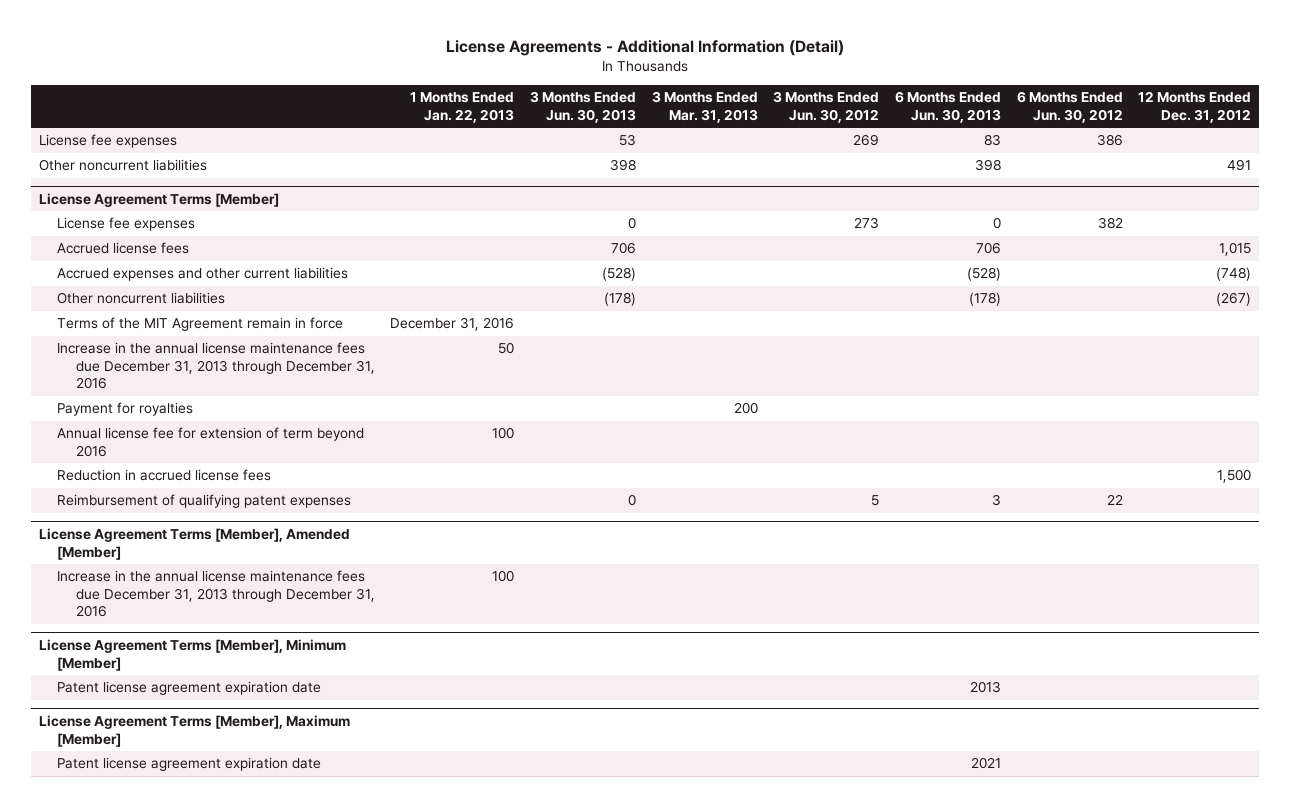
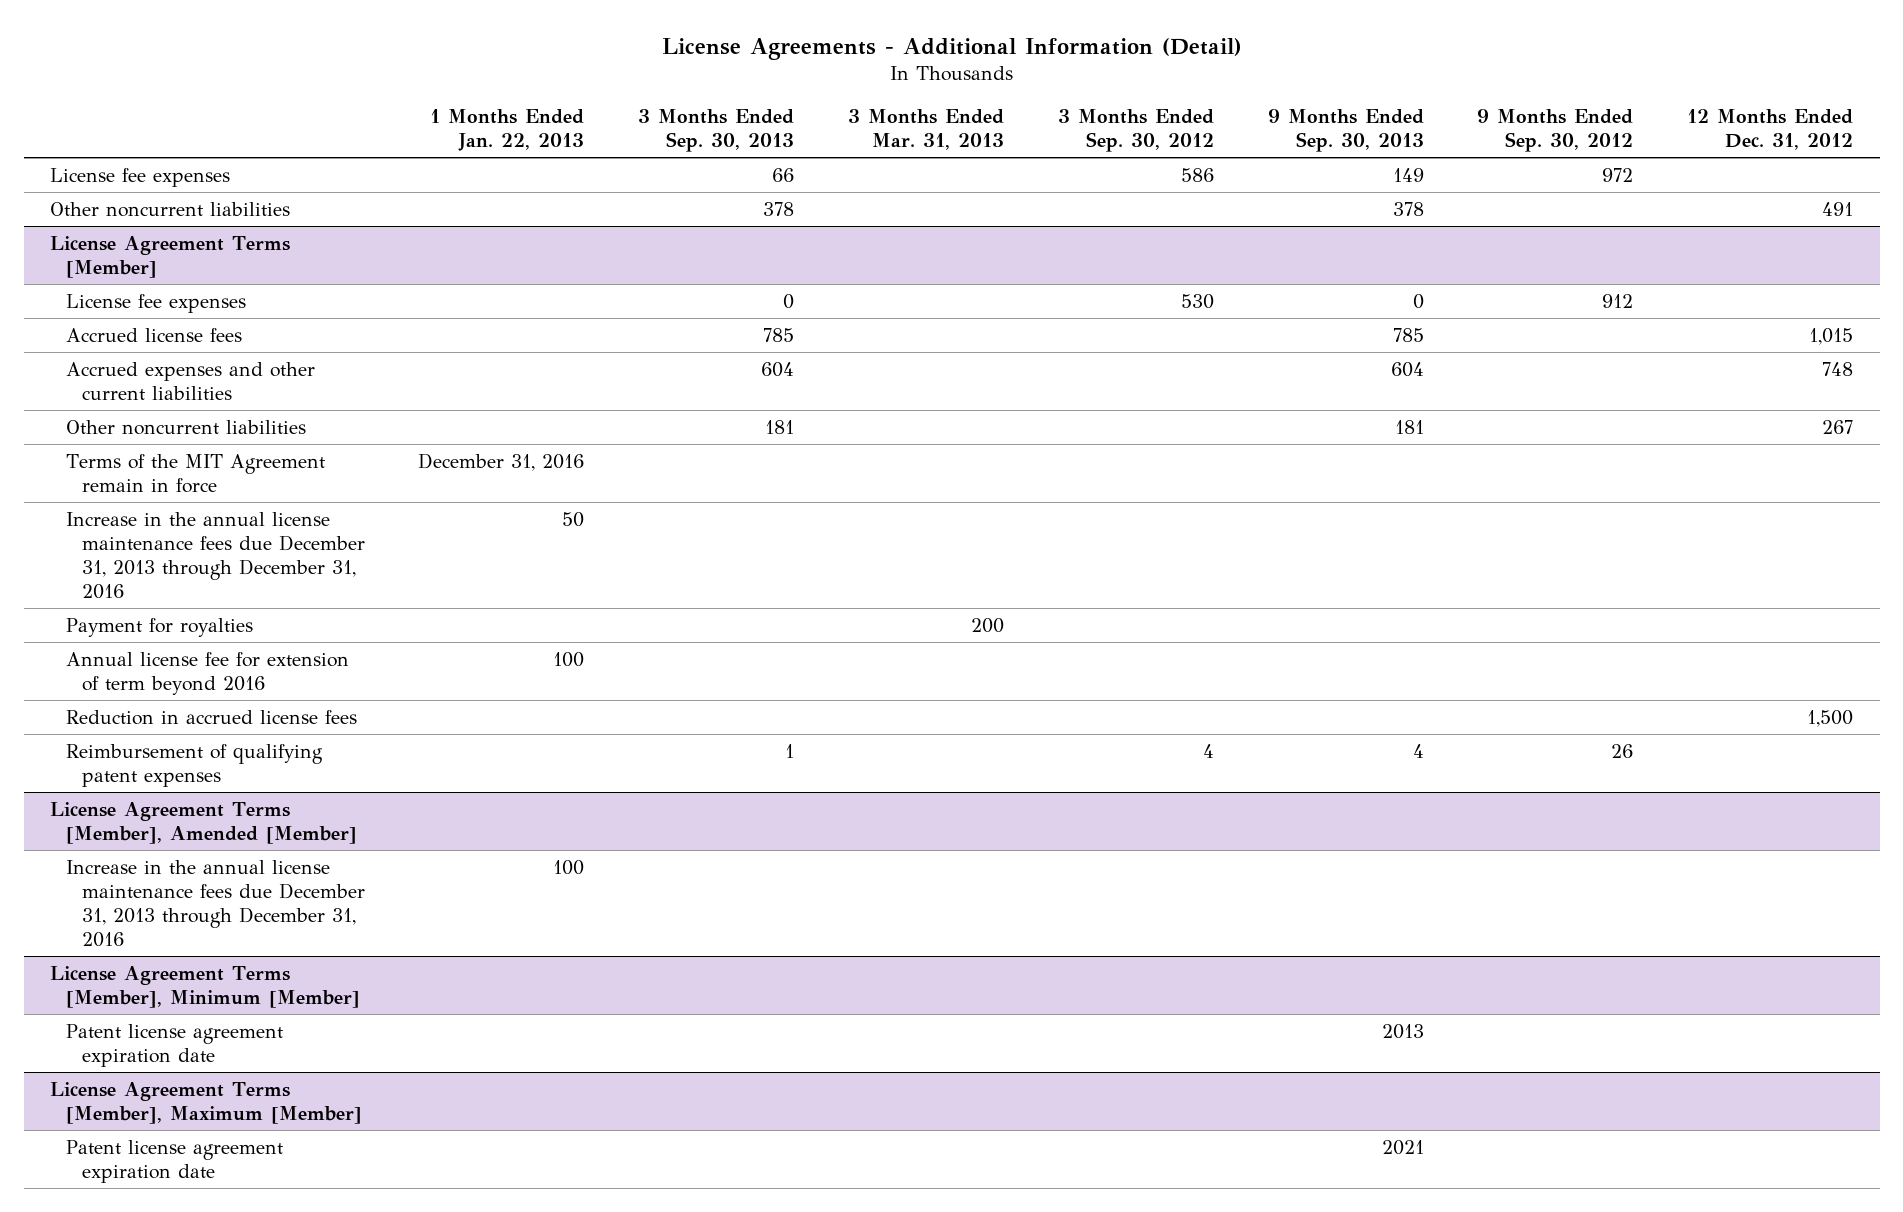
[530,91,637,123] 3 Months Ended Jun. 30, 2013 -> none
[773,91,880,123] 3 Months Ended Jun. 30, 2012 -> none
[895,91,1002,123] 6 Months Ended Jun. 30, 2013 -> none
[1016,91,1123,123] 6 Months Ended Jun. 30, 2012 -> none
none -> [638,108,795,152] 3 Months Ended Sep. 30, 2013
none -> [1057,108,1214,152] 3 Months Ended Sep. 30, 2012
none -> [1267,108,1424,152] 9 Months Ended Sep. 30, 2013
none -> [1477,108,1634,152] 9 Months Ended Sep. 30, 2012
[1216,267,1252,282] (748) -> [1822,361,1854,376] 748
[1216,292,1252,307] (267) -> [1822,419,1854,434] 267

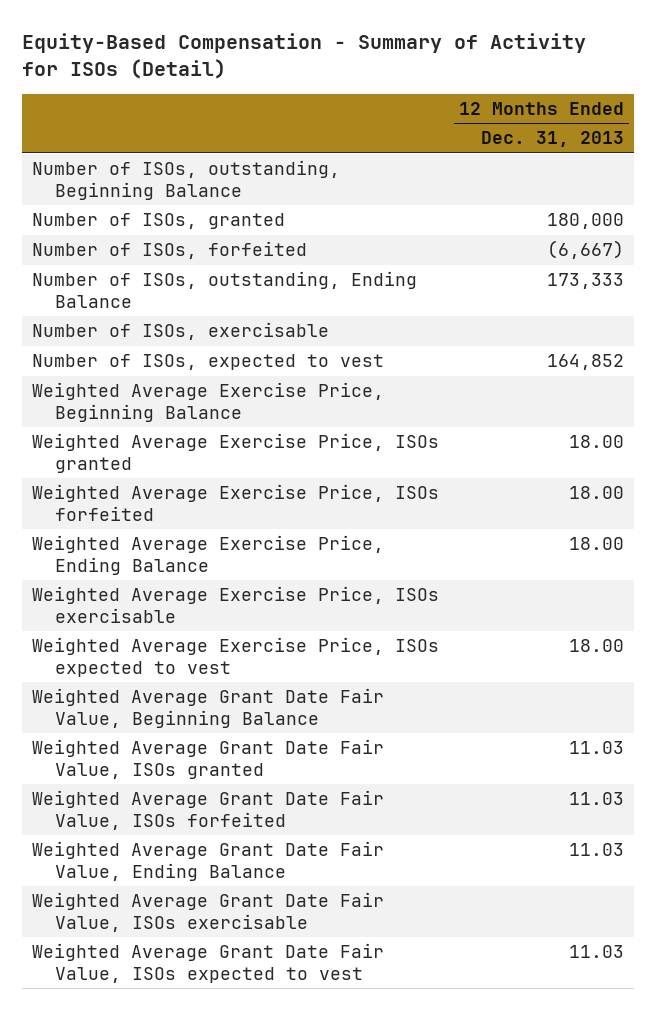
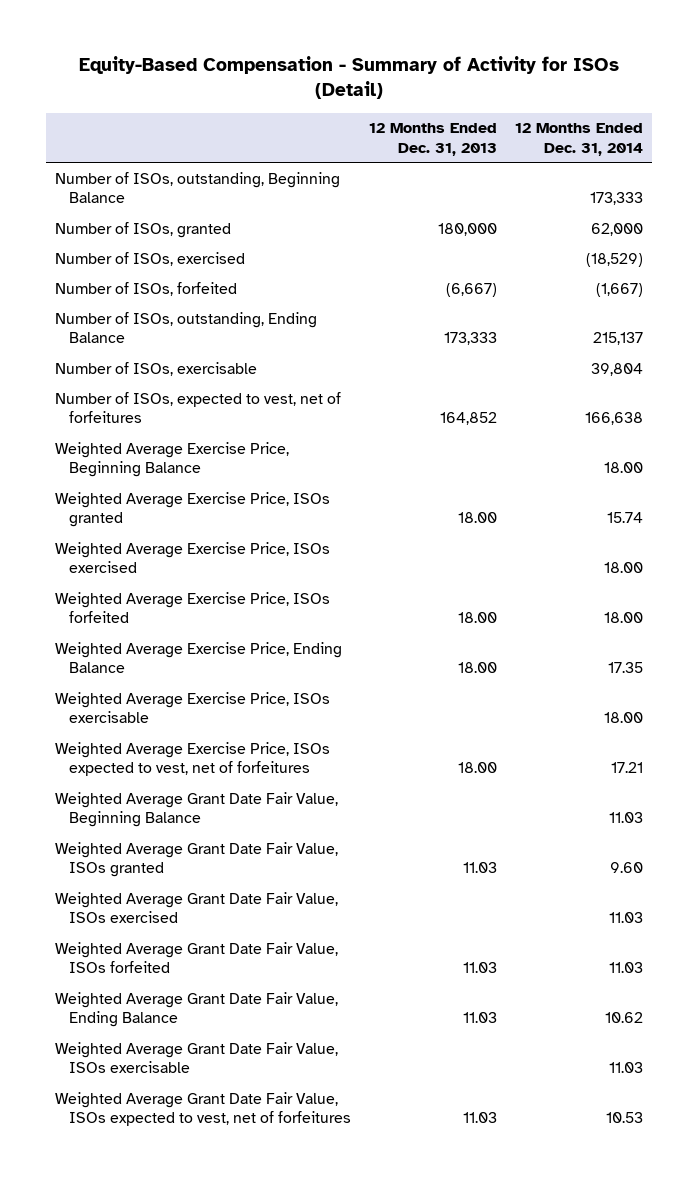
none -> [515,123,644,156] 12 Months Ended Dec. 31, 2014
none -> [55,251,246,266] Number of ISOs, exercised
[32,354,385,371] Number of ISOs, expected to vest -> [55,391,342,424] Number of ISOs, expected to vest, net of forfeitures
none -> [55,541,331,574] Weighted Average Exercise Price, ISOs exercised
[32,637,440,677] Weighted Average Exercise Price, ISOs expected to vest -> [55,741,331,777] Weighted Average Exercise Price, ISOs expected to vest, net of forfeitures
none -> [55,891,339,924] Weighted Average Grant Date Fair Value, ISOs exercised
[32,943,385,983] Weighted Average Grant Date Fair Value, ISOs expected to vest -> [55,1091,351,1127] Weighted Average Grant Date Fair Value, ISOs expected to vest, net of forfeitures

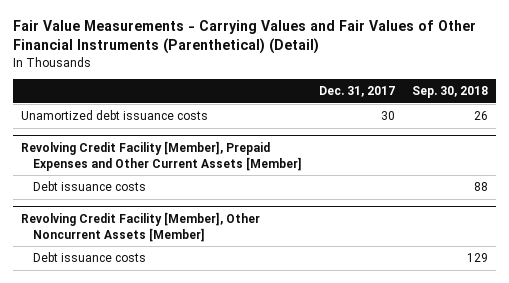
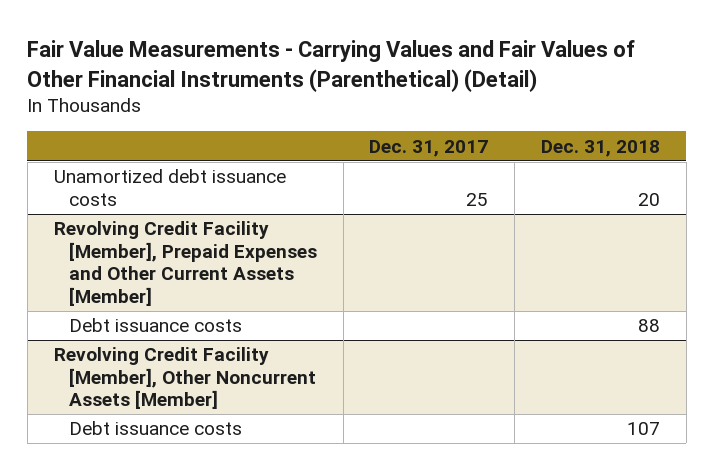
[411,86,488,99] Sep. 30, 2018 -> none
none -> [540,139,660,157] Dec. 31, 2018
[380,111,395,121] 30 -> [466,192,489,206] 25

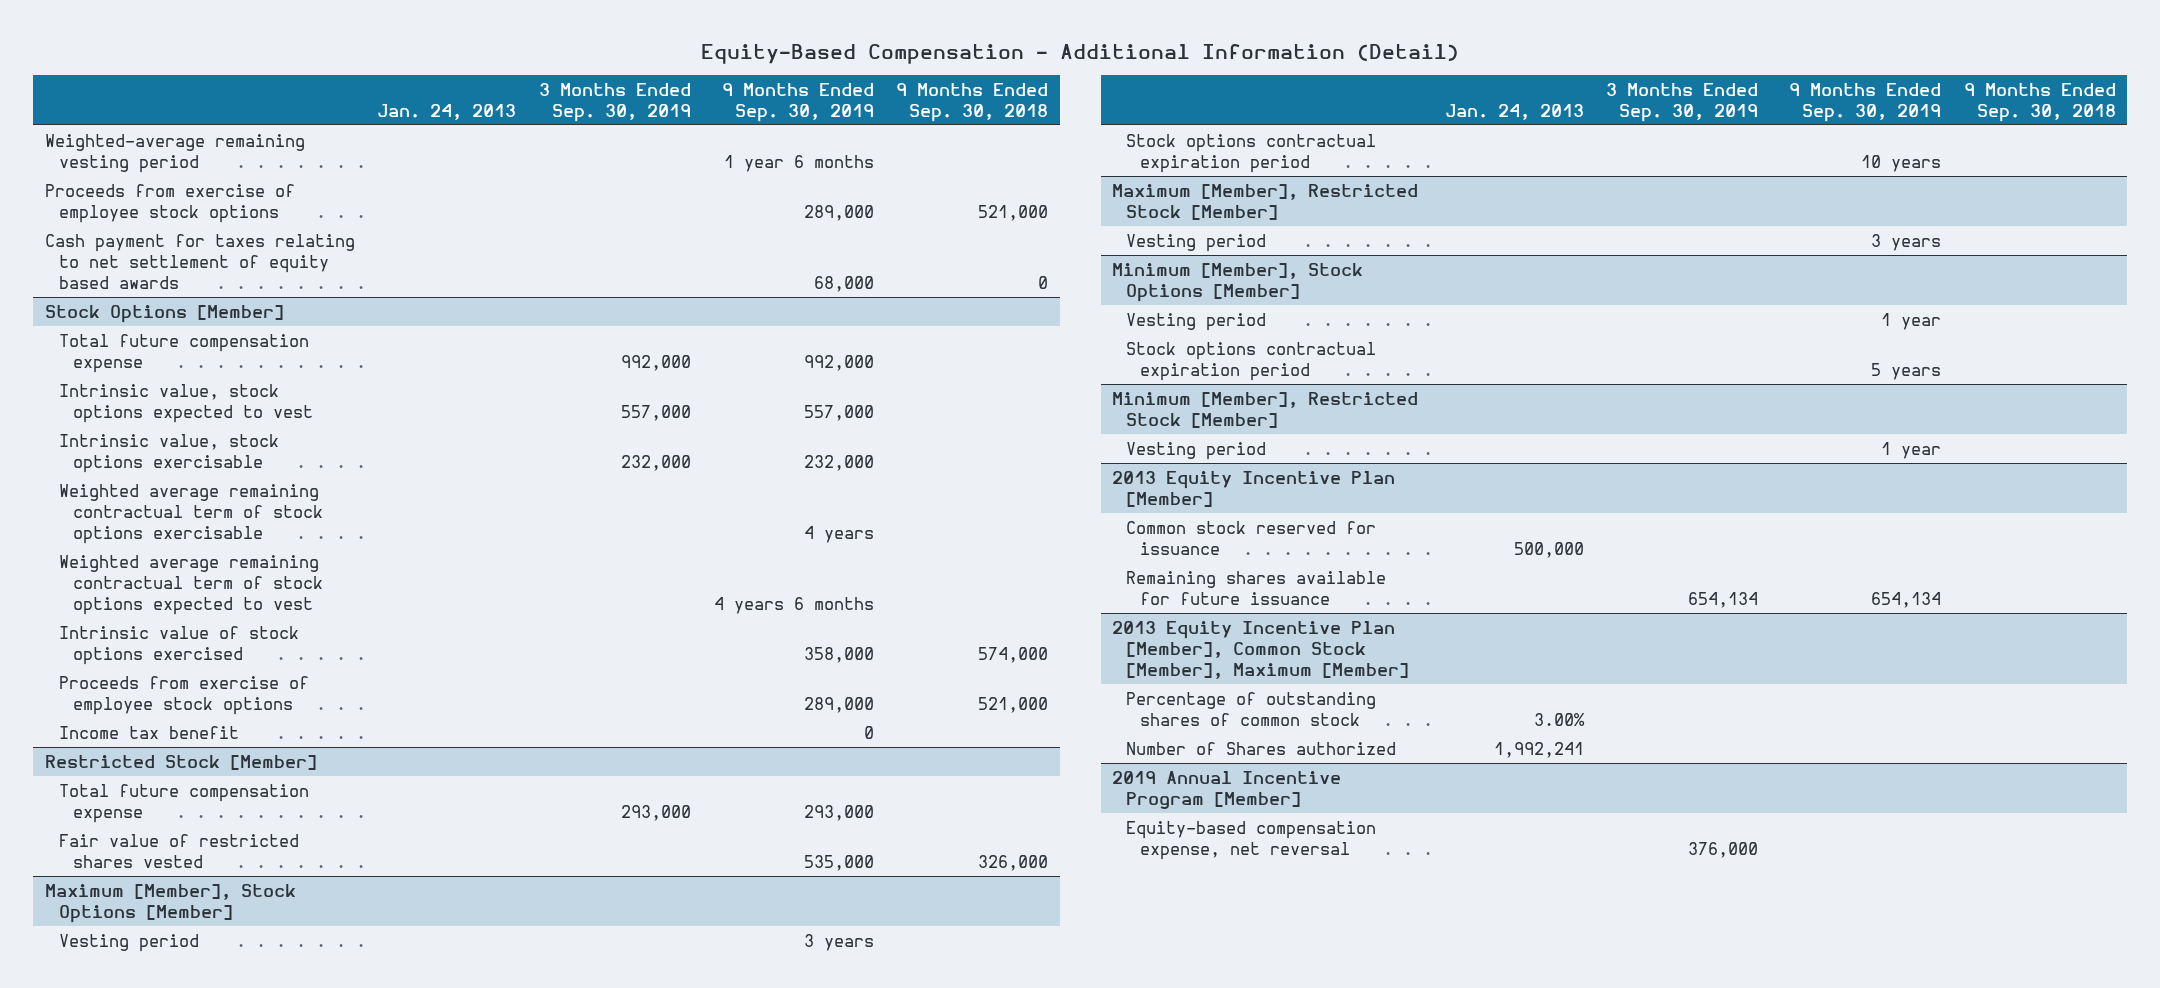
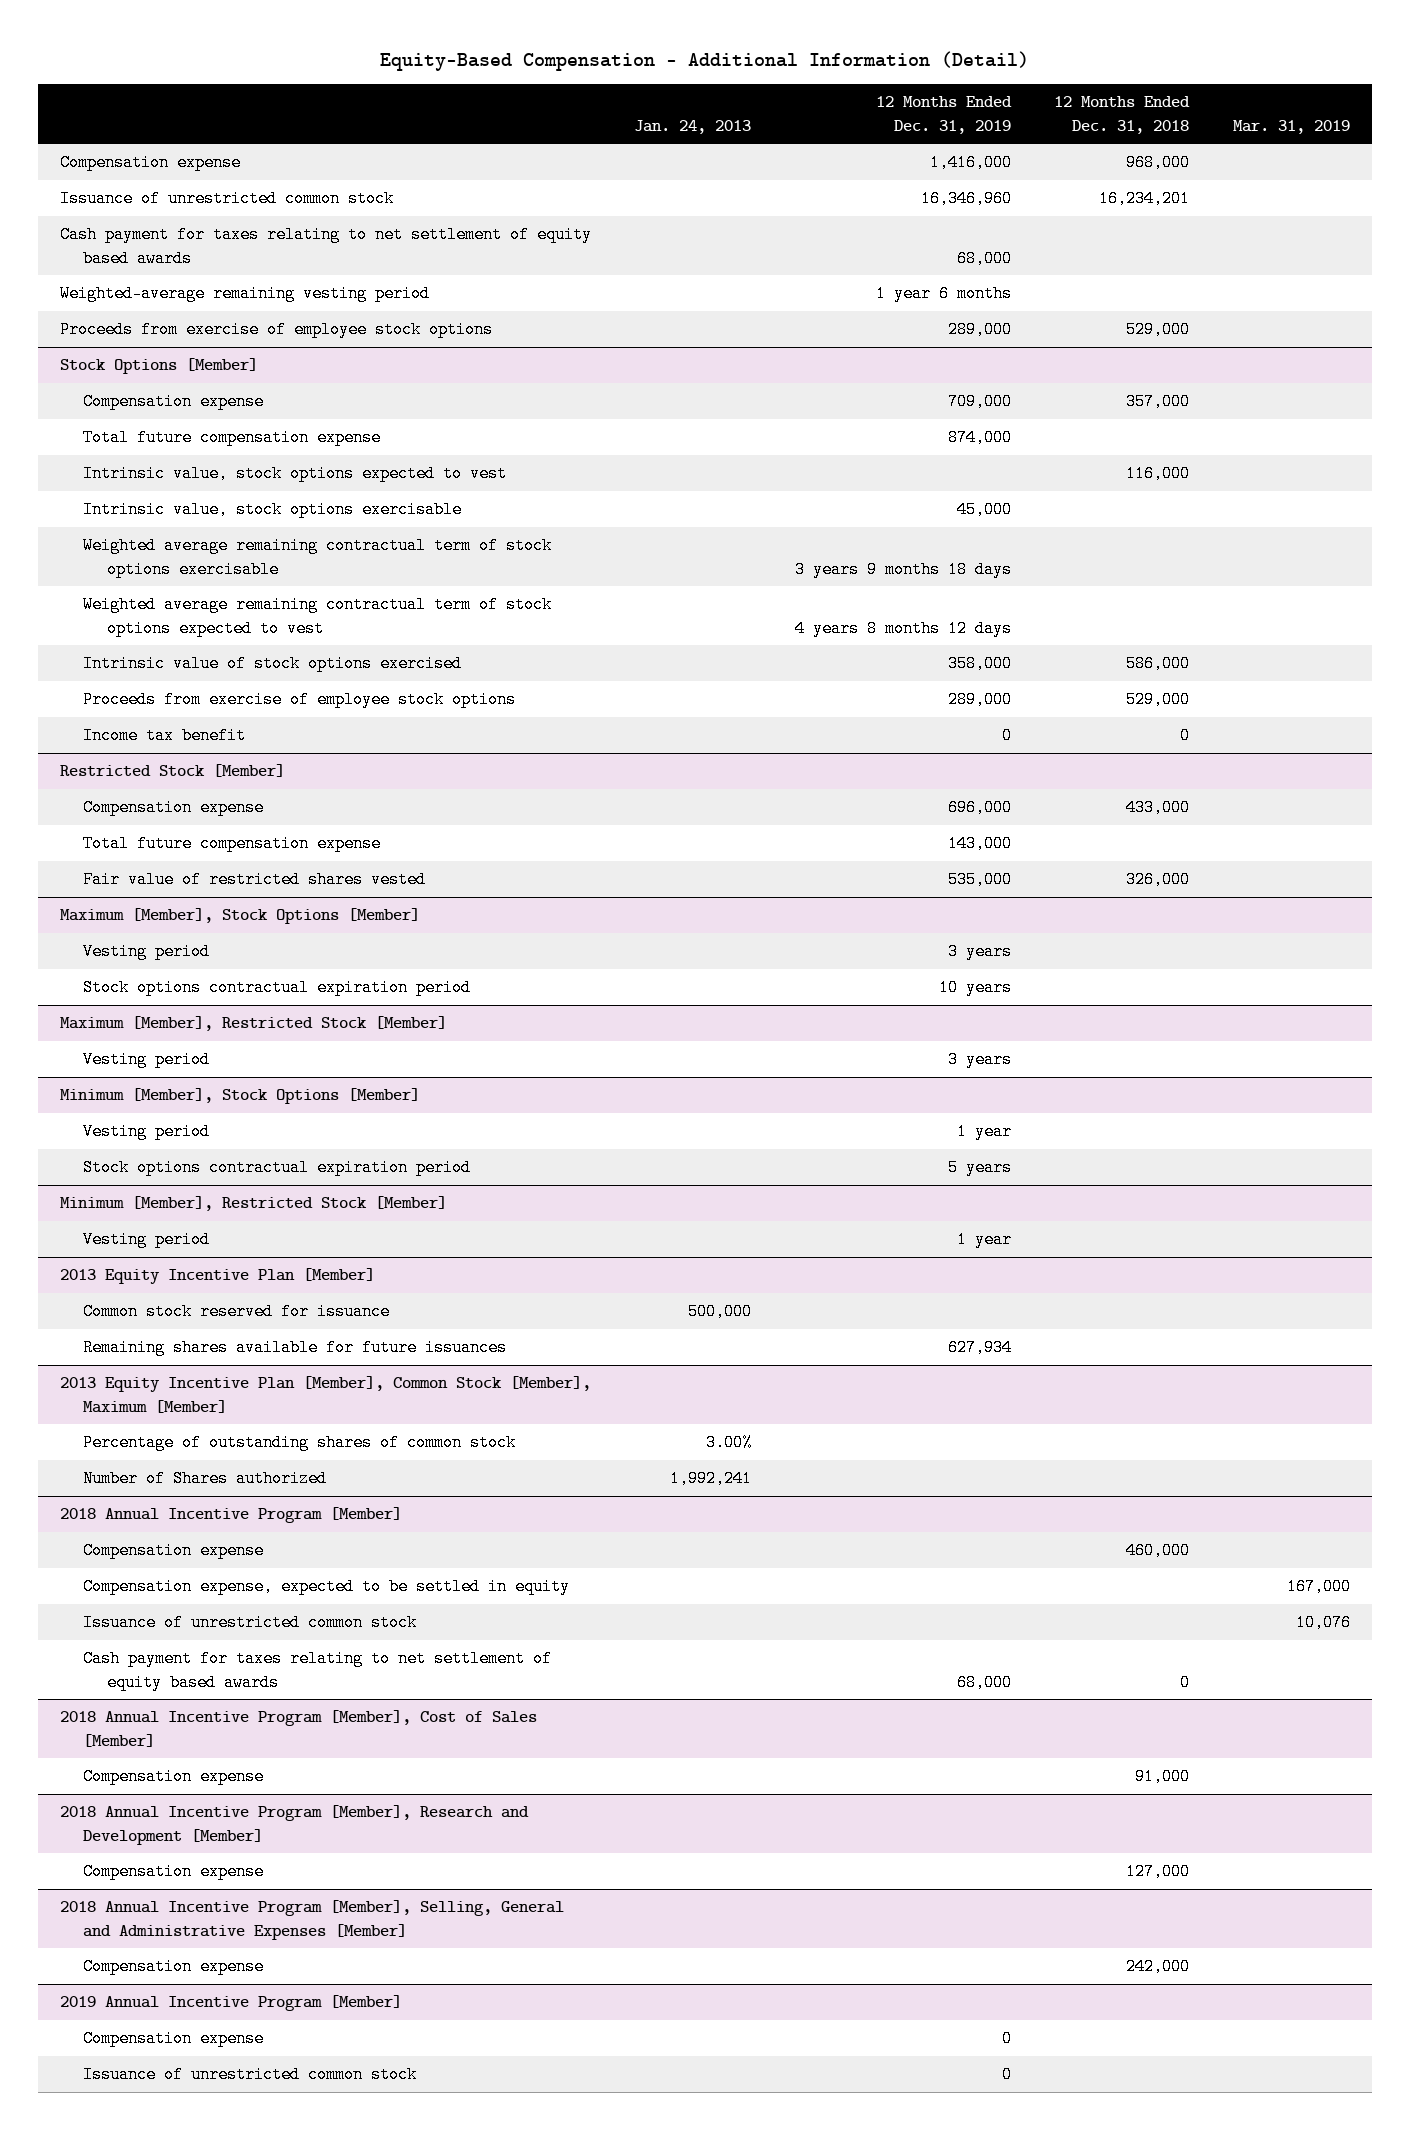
[538,82,691,122] 3 Months Ended Sep. 30, 2019 -> none
[721,82,874,122] 9 Months Ended Sep. 30, 2019 -> none
[896,82,1049,122] 9 Months Ended Sep. 30, 2018 -> none
none -> [875,96,1012,134] 12 Months Ended Dec. 31, 2019
none -> [1054,96,1191,134] 12 Months Ended Dec. 31, 2018
none -> [1233,119,1351,134] Mar. 31, 2019
none -> [59,154,241,172] Compensation expense
none -> [59,190,394,208] Issuance of unrestricted common stock
[44,233,355,289] Cash payment for taxes relating to net settlement of equity based awards -> [59,226,592,267] Cash payment for taxes relating to net settlement of equity based awards
none -> [83,393,265,411] Compensation expense
none -> [83,799,265,817] Compensation expense
[1126,570,1387,605] Remaining shares available for future issuance -> [83,1339,508,1357] Remaining shares available for future issuances
none -> [59,1507,402,1524] 2018 Annual Incentive Program [Member]
none -> [83,1542,265,1560] Compensation expense
none -> [83,1578,571,1596] Compensation expense, expected to be settled in equity
none -> [83,1614,418,1632] Issuance of unrestricted common stock
none -> [83,1650,553,1691] Cash payment for taxes relating to net settlement of equity based awards
none -> [59,1710,537,1747] 2018 Annual Incentive Program [Member], Cost of Sales [Member]
none -> [83,1768,265,1786] Compensation expense
none -> [59,1805,529,1845] 2018 Annual Incentive Program [Member], Research and Development [Member]
none -> [83,1863,265,1881] Compensation expense
none -> [59,1900,564,1940] 2018 Annual Incentive Program [Member], Selling, General and Administrative Expenses [Member]
none -> [83,1958,265,1976] Compensation expense
[1126,820,1377,860] Equity-based compensation expense, net reversal -> none
none -> [83,2030,265,2048] Compensation expense
none -> [83,2066,418,2084] Issuance of unrestricted common stock

